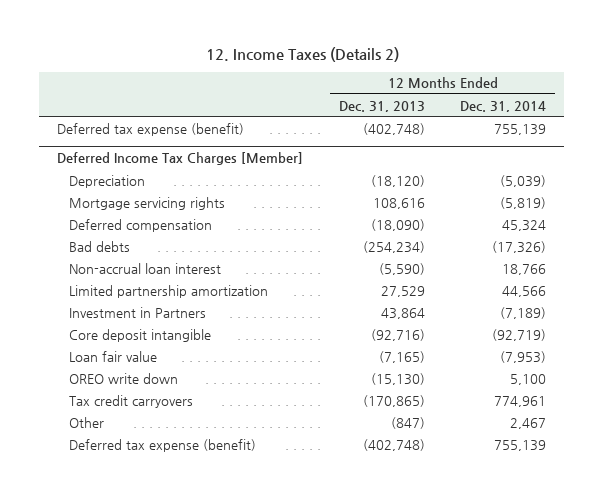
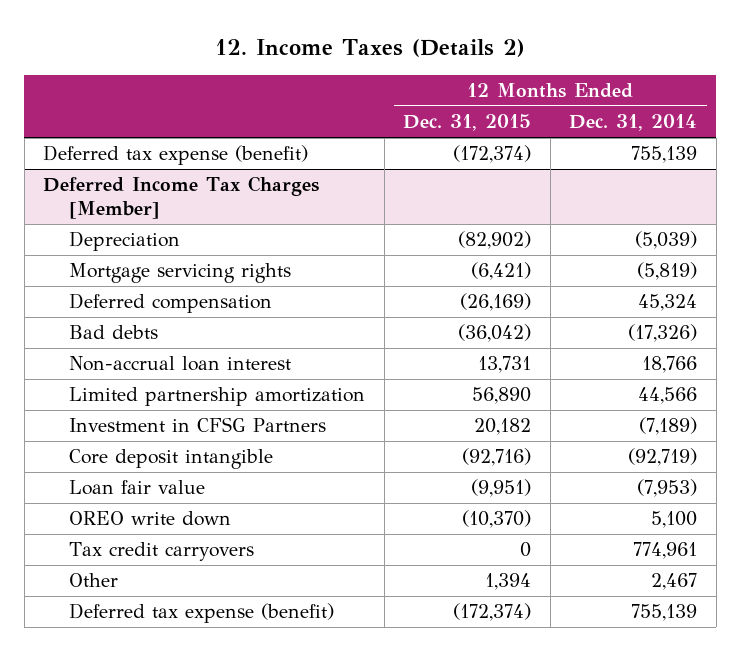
[338,100,425,112] Dec. 31, 2013 -> none
none -> [403,114,532,132] Dec. 31, 2015
[68,306,206,318] Investment in Partners -> [68,417,326,433] Investment in CFSG Partners

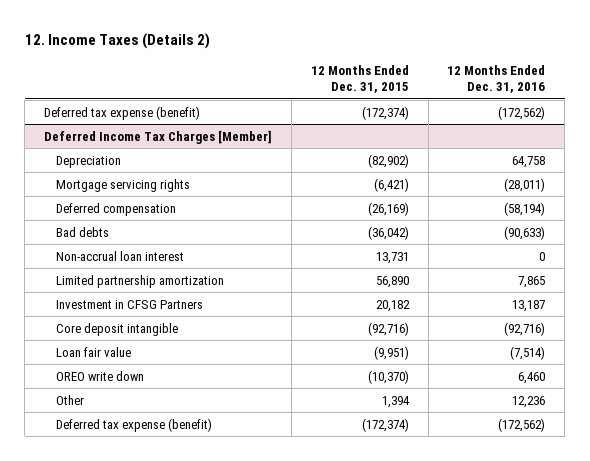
[569,114,698,132] Dec. 31, 2014 -> none
none -> [447,65,546,94] 12 Months Ended Dec. 31, 2016
[68,542,254,562] Tax credit carryovers -> none

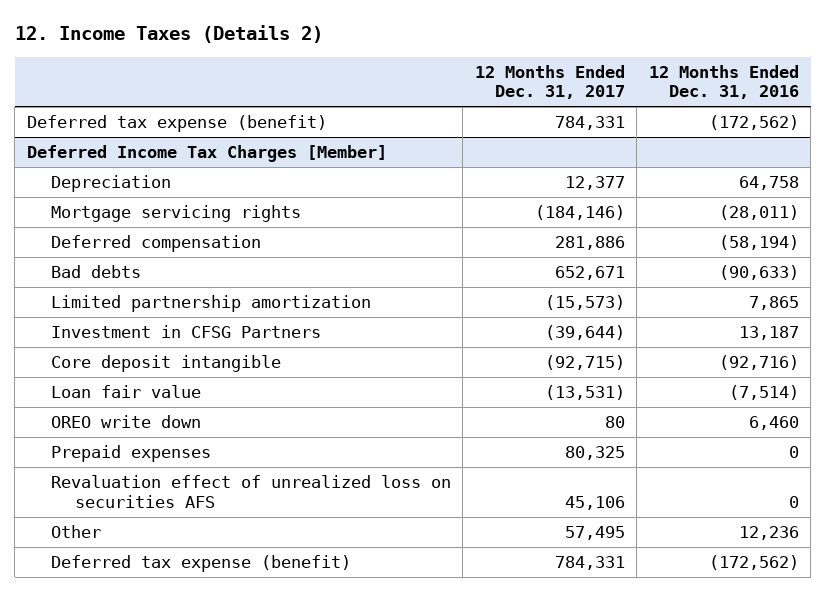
[310,65,409,94] 12 Months Ended Dec. 31, 2015 -> none
none -> [474,64,625,100] 12 Months Ended Dec. 31, 2017
[56,250,185,261] Non-accrual loan interest -> none
none -> [50,444,211,462] Prepaid expenses
none -> [50,474,451,508] Revaluation effect of unrealized loss on securities AFS

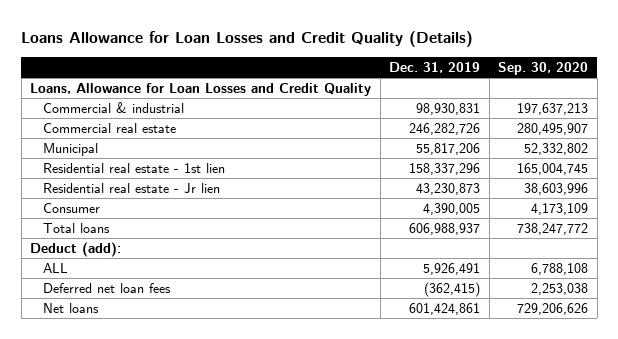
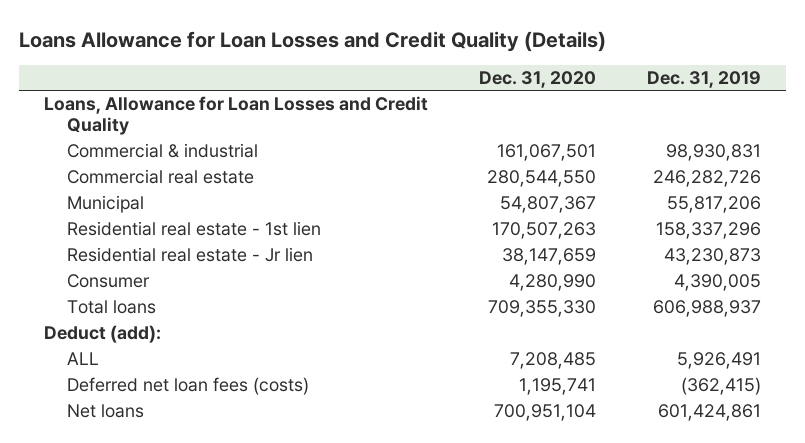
[498,61,589,75] Sep. 30, 2020 -> none
none -> [478,70,596,88] Dec. 31, 2020
[43,283,172,294] Deferred net loan fees -> [66,377,309,396] Deferred net loan fees (costs)

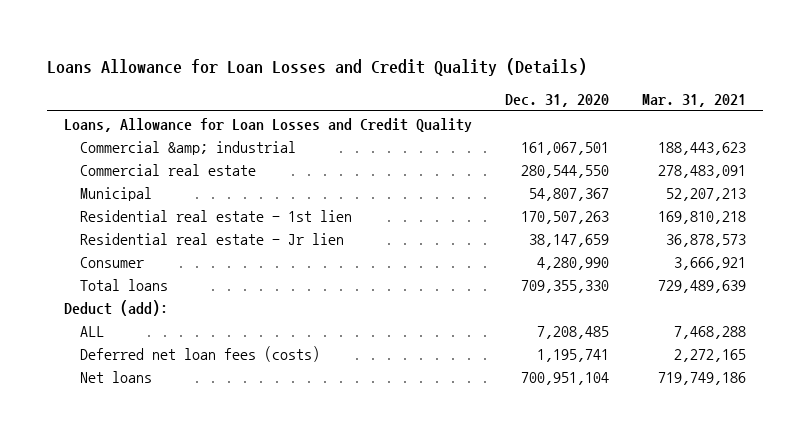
[646,70,761,88] Dec. 31, 2019 -> none
none -> [642,94,747,108] Mar. 31, 2021
[66,143,258,159] Commercial & industrial -> [80,140,297,155] Commercial &amp; industrial

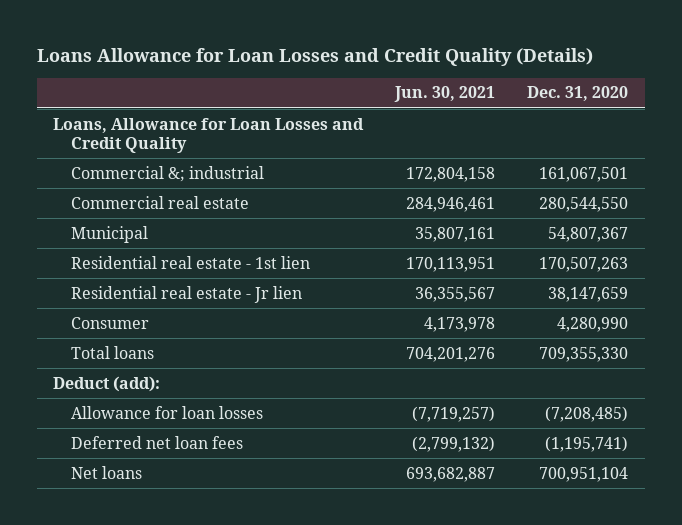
[642,94,747,108] Mar. 31, 2021 -> none
none -> [394,86,496,103] Jun. 30, 2021
[80,140,297,155] Commercial &amp; industrial -> [70,165,264,182] Commercial &; industrial
[80,325,105,337] ALL -> none
none -> [70,405,263,419] Allowance for loan losses
[80,345,321,362] Deferred net loan fees (costs) -> [70,435,243,449] Deferred net loan fees
[537,348,610,362] 1,195,741 -> [545,435,629,452] (1,195,741)

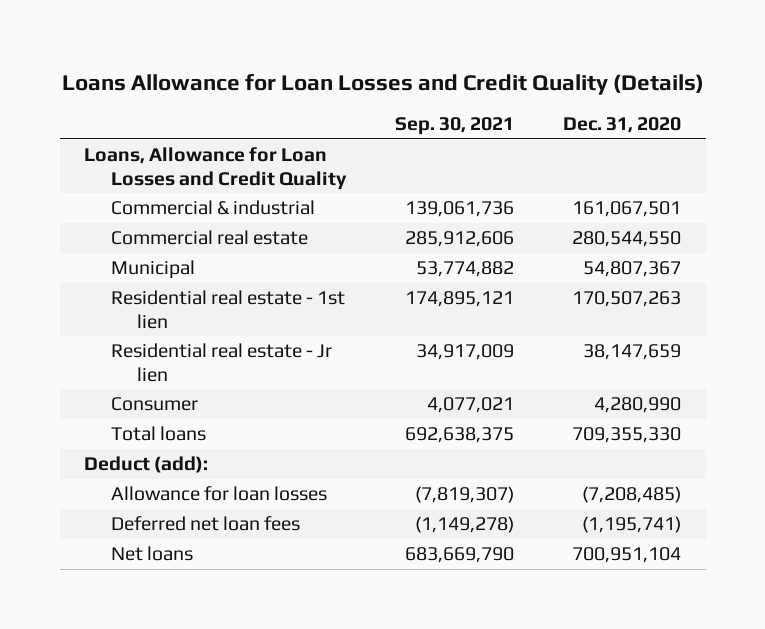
[394,86,496,103] Jun. 30, 2021 -> none
none -> [394,117,514,136] Sep. 30, 2021
[70,165,264,182] Commercial &; industrial -> [110,200,315,216] Commercial & industrial

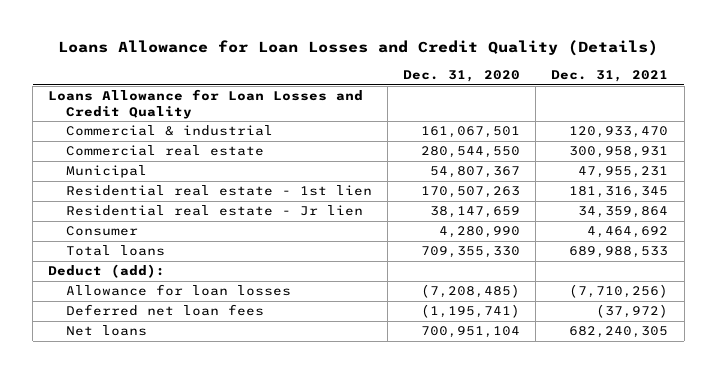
[394,117,514,136] Sep. 30, 2021 -> none
none -> [551,70,669,83] Dec. 31, 2021
[84,147,347,190] Loans, Allowance for Loan Losses and Credit Quality -> [48,89,364,119] Loans Allowance for Loan Losses and Credit Quality

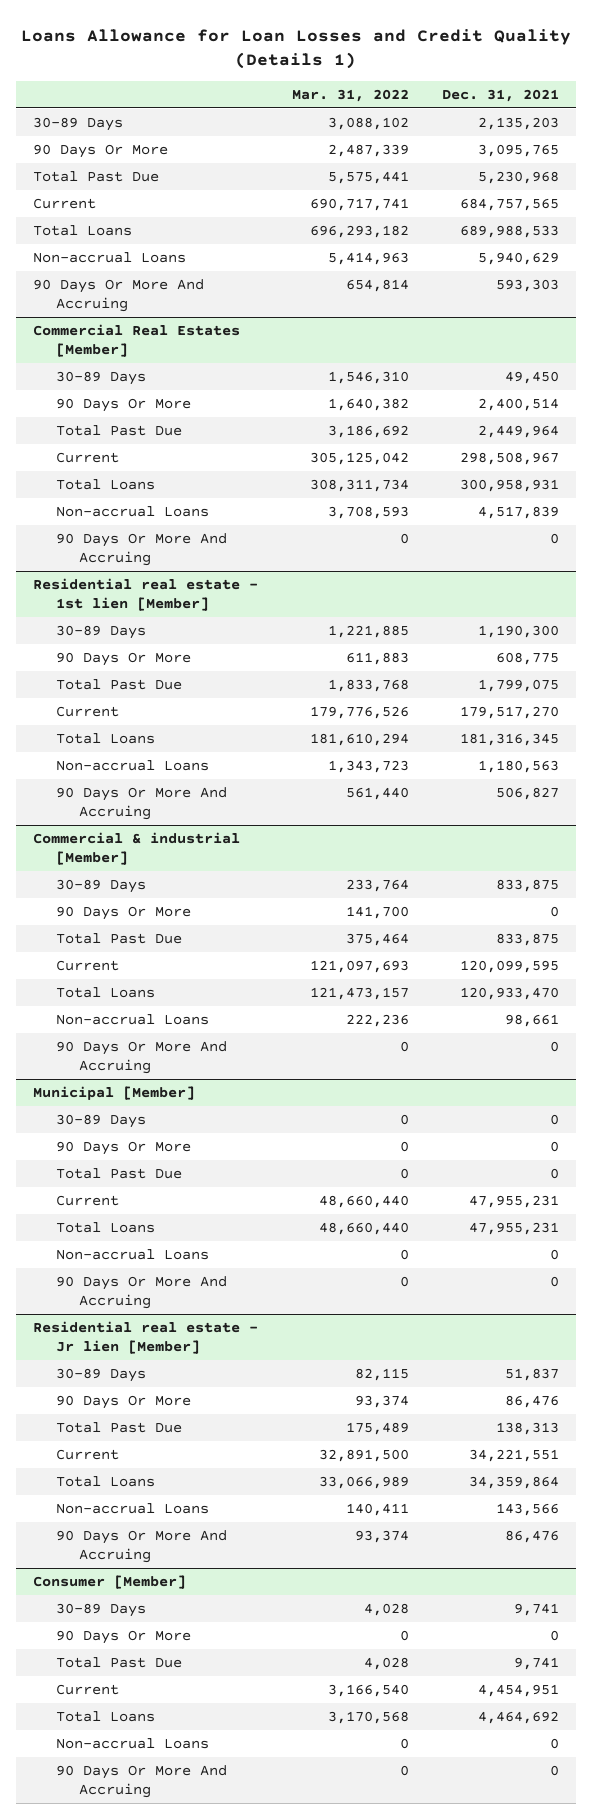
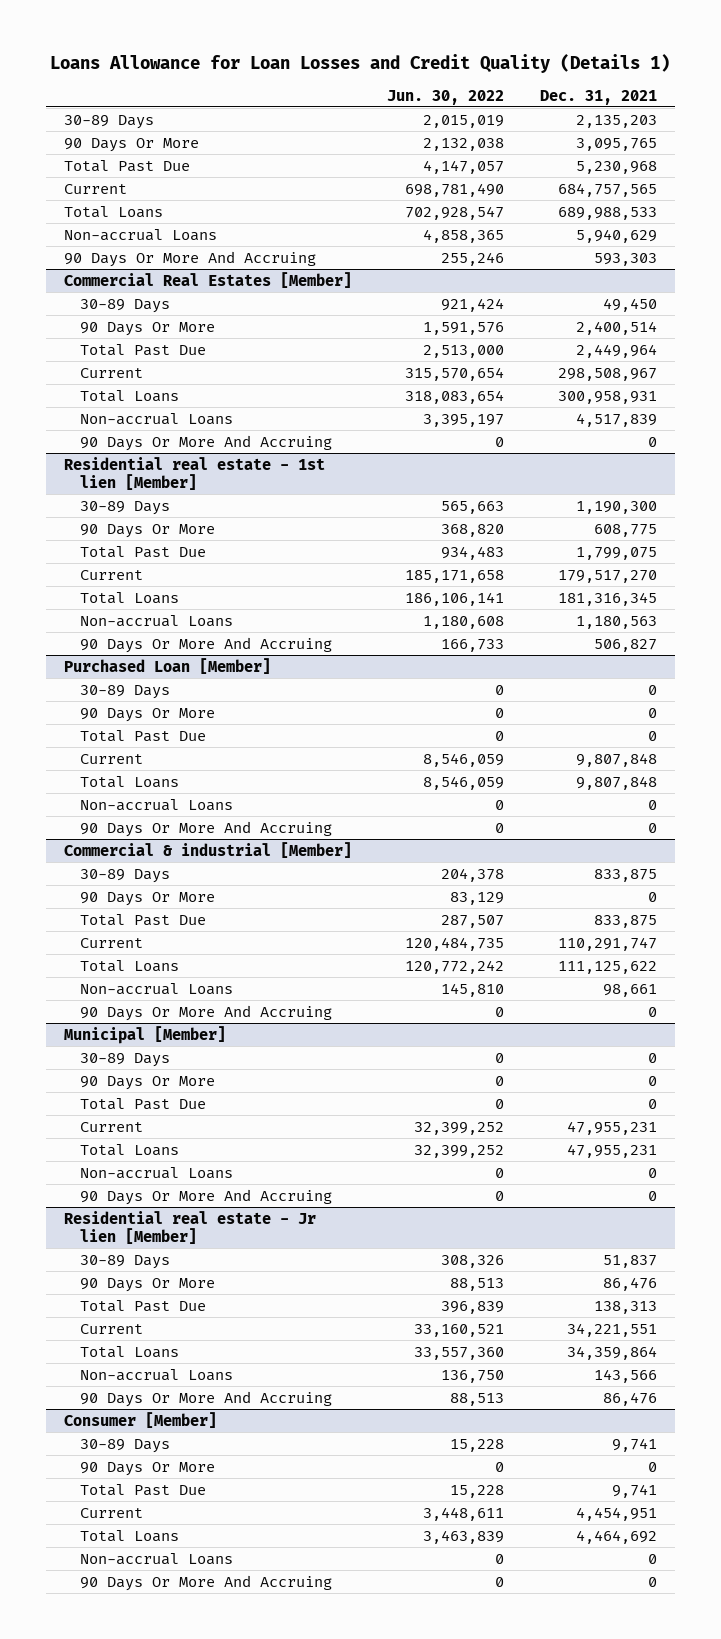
[291,89,409,103] Mar. 31, 2022 -> none
none -> [387,89,505,105] Jun. 30, 2022
none -> [63,657,271,674] Purchased Loan [Member]
none -> [80,684,171,699] 30-89 Days
none -> [80,707,216,722] 90 Days Or More
none -> [80,729,207,742] Total Past Due
none -> [80,753,144,764] Current
none -> [80,775,180,788] Total Loans
none -> [80,798,234,811] Non-accrual Loans
none -> [80,820,333,837] 90 Days Or More And Accruing
[460,959,560,973] 120,099,595 -> [557,936,657,951] 110,291,747
[460,986,560,1000] 120,933,470 -> [557,960,657,974] 111,125,622

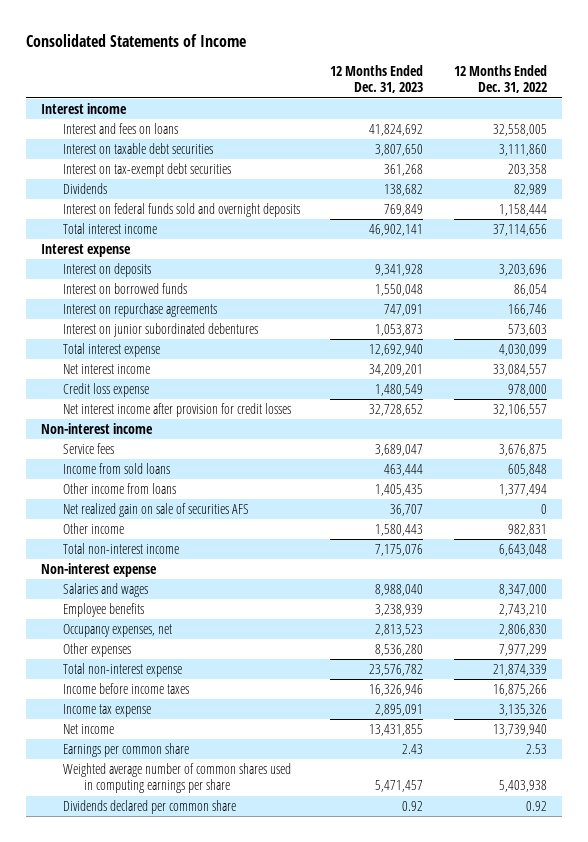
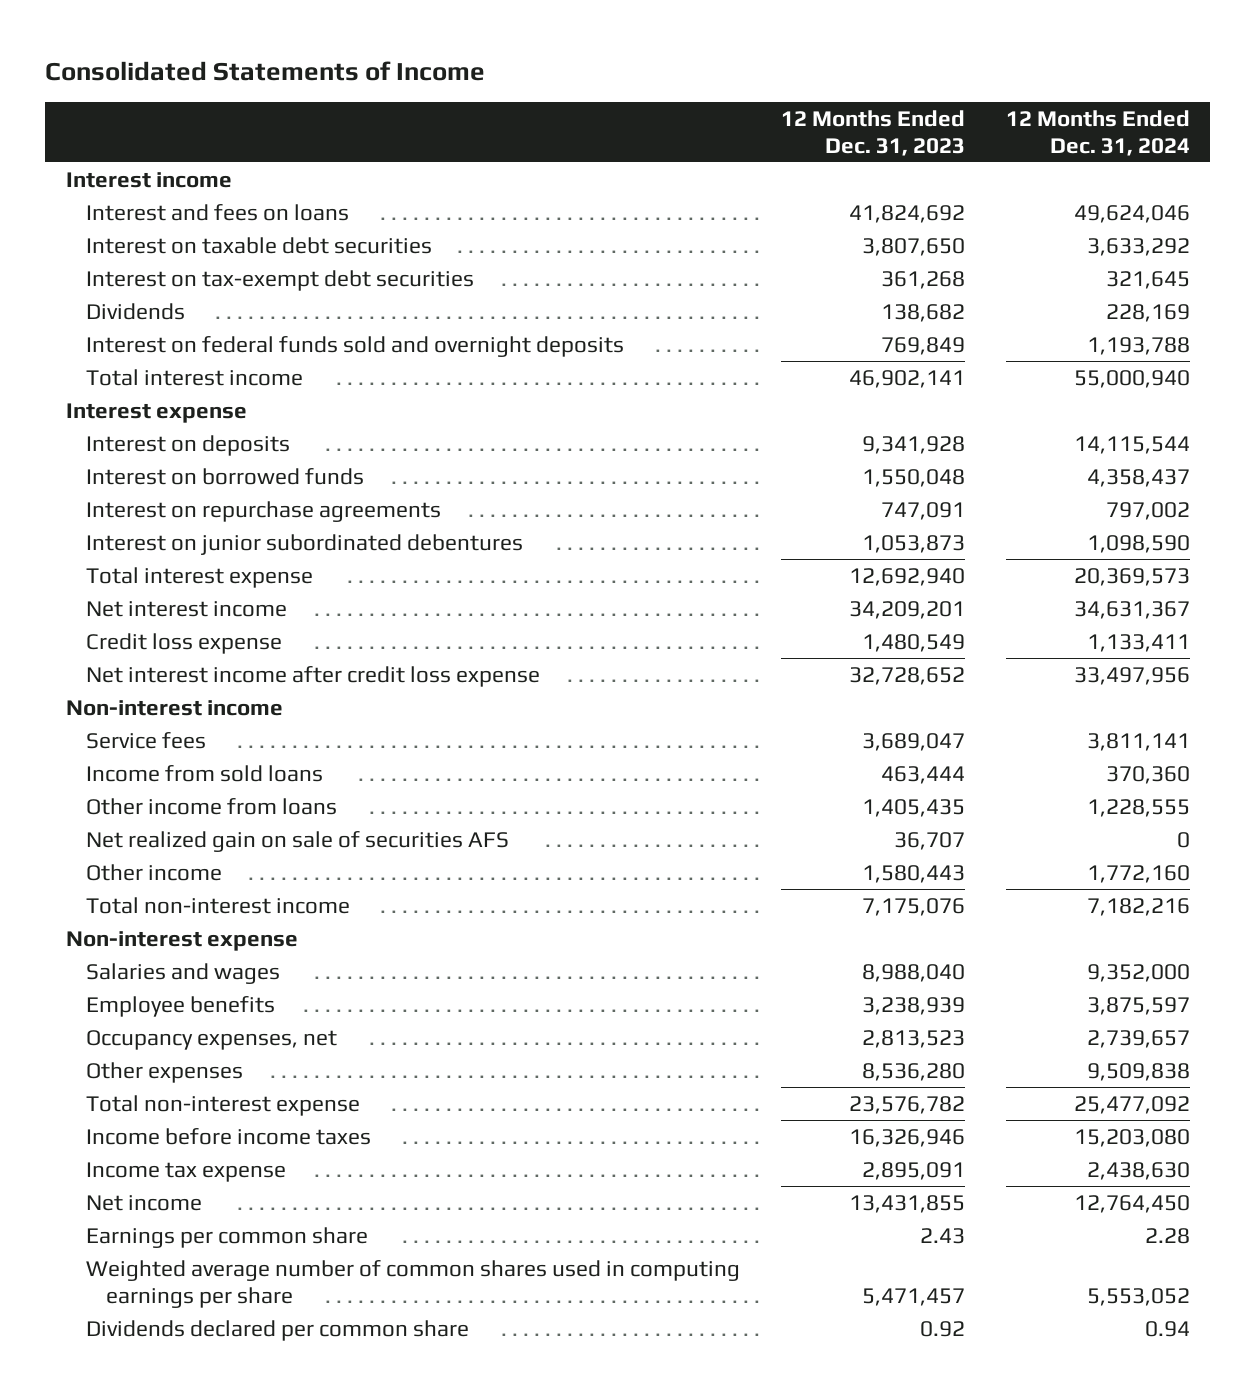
[453,65,547,94] 12 Months Ended Dec. 31, 2022 -> none
none -> [1005,109,1190,156] 12 Months Ended Dec. 31, 2024
[62,403,291,418] Net interest income after provision for credit losses -> [85,665,540,687] Net interest income after credit loss expense

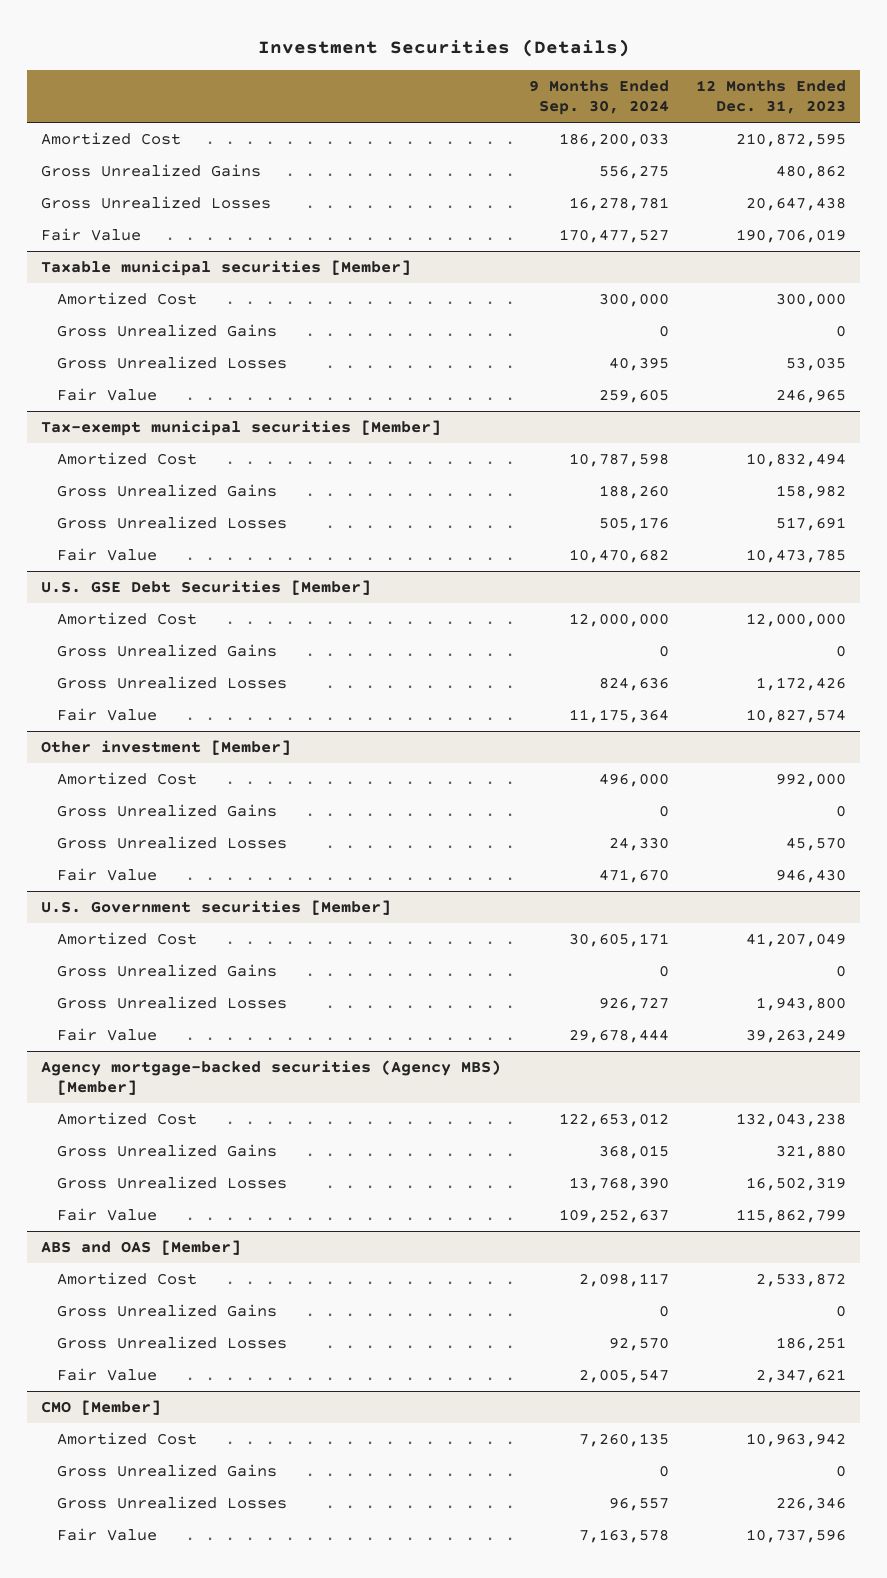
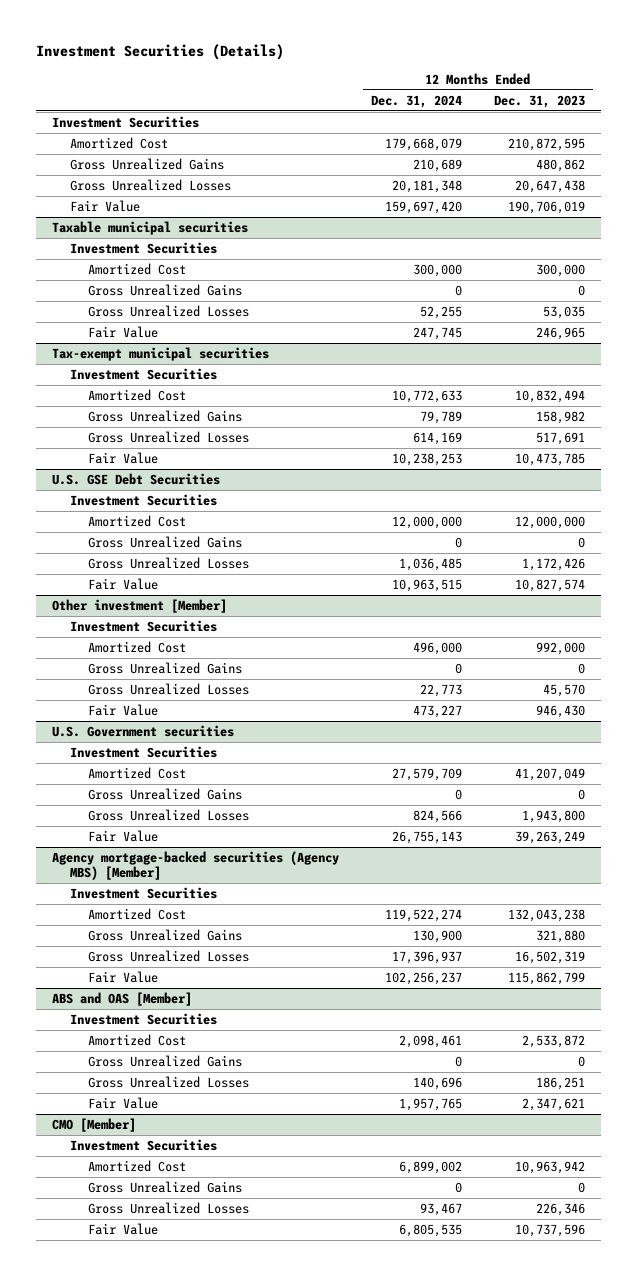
[528,80,669,116] 9 Months Ended Sep. 30, 2024 -> none
none -> [371,94,463,108] Dec. 31, 2024
none -> [52,115,200,128] Investment Securities
[40,259,411,276] Taxable municipal securities [Member] -> [52,220,249,235] Taxable municipal securities
none -> [70,241,218,254] Investment Securities
[40,419,441,436] Tax-exempt municipal securities [Member] -> [52,346,270,361] Tax-exempt municipal securities
none -> [70,367,218,380] Investment Securities
[40,579,371,595] U.S. GSE Debt Securities [Member] -> [52,472,221,485] U.S. GSE Debt Securities
none -> [70,493,218,506] Investment Securities
none -> [70,619,218,632] Investment Securities
[40,899,391,915] U.S. Government securities [Member] -> [52,724,235,737] U.S. Government securities
none -> [70,745,218,758] Investment Securities
none -> [70,886,218,899] Investment Securities
none -> [70,1012,218,1025] Investment Securities
none -> [70,1138,218,1151] Investment Securities

